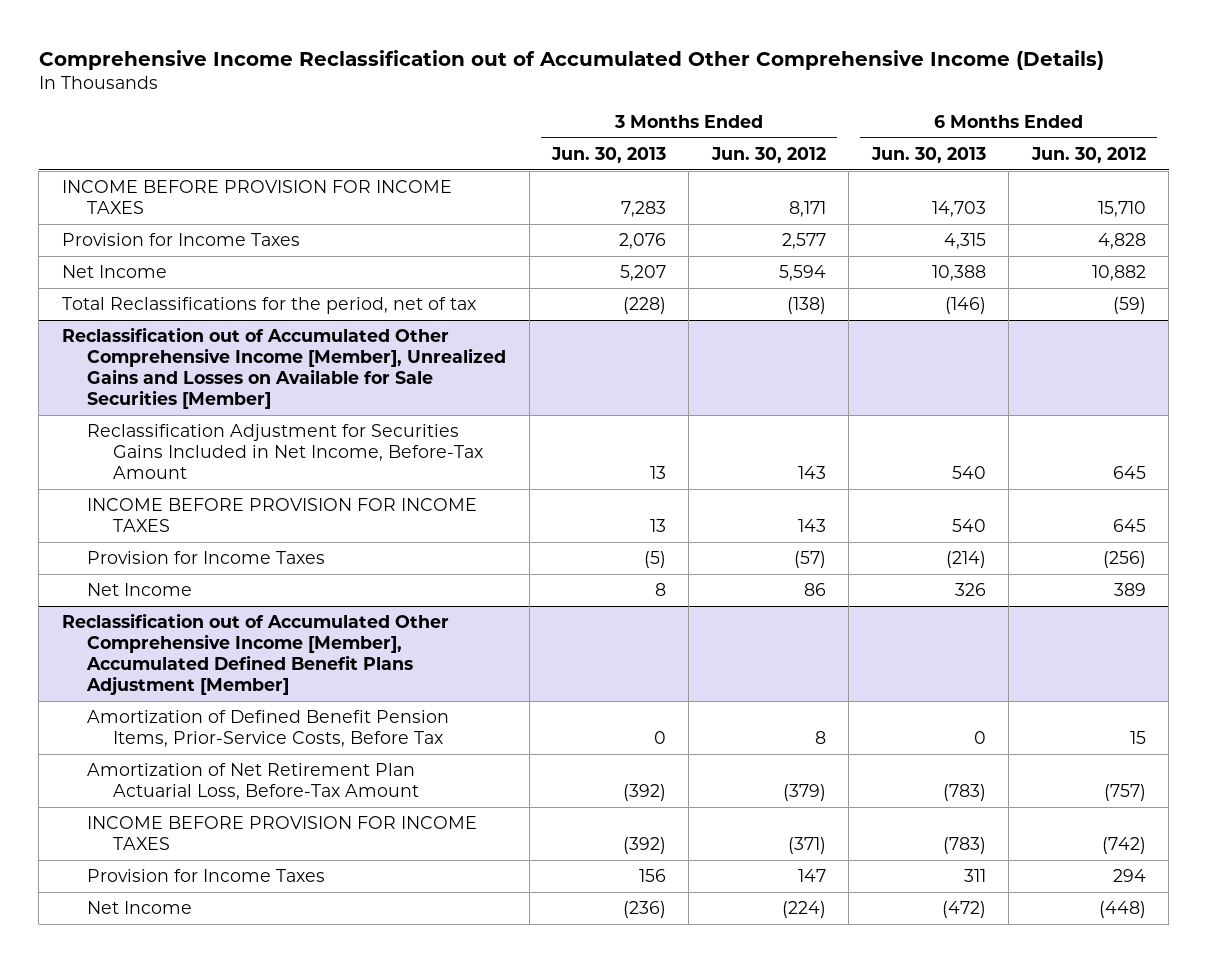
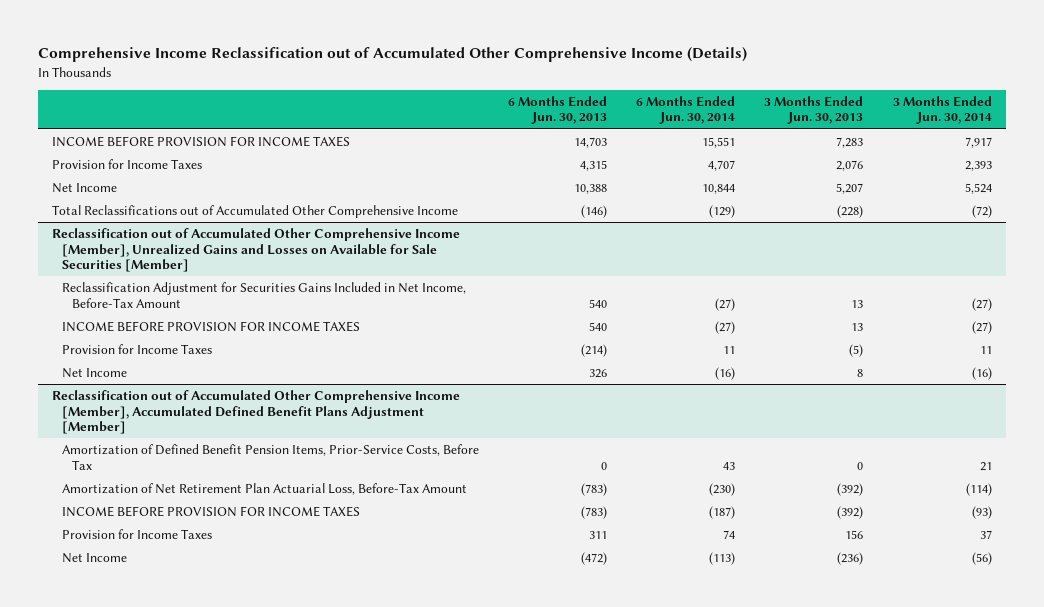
[710,146,826,163] Jun. 30, 2012 -> none
[1030,146,1146,163] Jun. 30, 2012 -> none
none -> [636,95,736,125] 6 Months Ended Jun. 30, 2014
none -> [892,95,992,125] 3 Months Ended Jun. 30, 2014
[61,296,476,314] Total Reclassifications for the period, net of tax -> [52,204,459,218] Total Reclassifications out of Accumulated Other Comprehensive Income

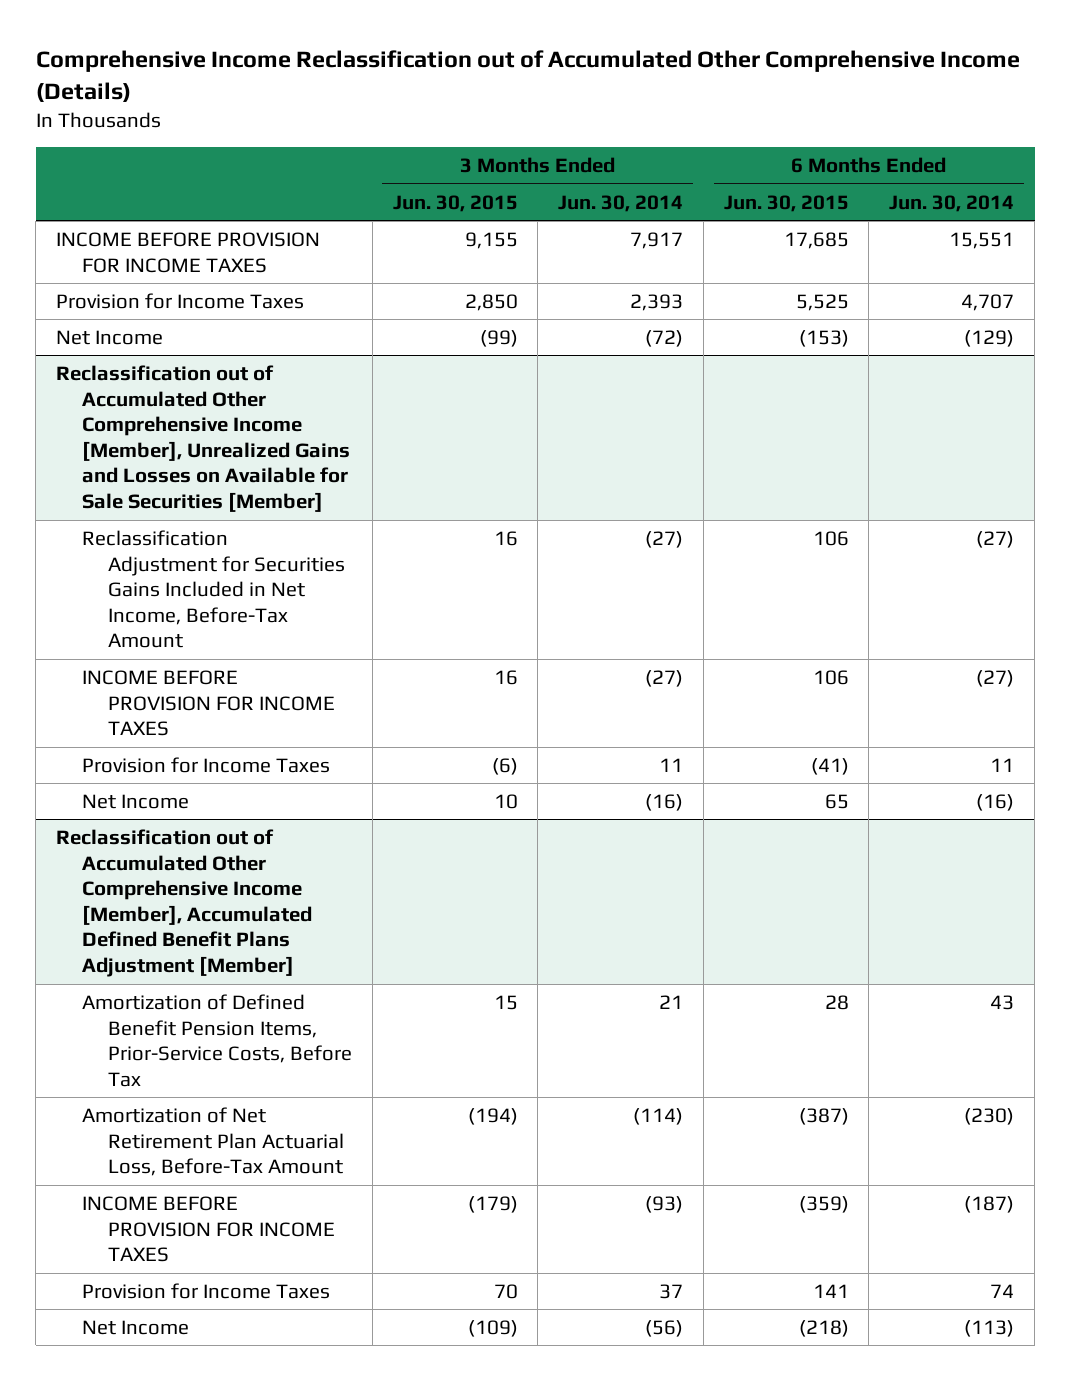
[508,95,608,125] 6 Months Ended Jun. 30, 2013 -> none
[764,95,864,125] 3 Months Ended Jun. 30, 2013 -> none
none -> [392,194,518,212] Jun. 30, 2015
none -> [723,194,849,212] Jun. 30, 2015
[52,204,459,218] Total Reclassifications out of Accumulated Other Comprehensive Income -> none
[702,183,736,194] 10,844 -> [964,329,1015,347] (129)
[964,182,992,194] 5,524 -> [645,329,684,347] (72)

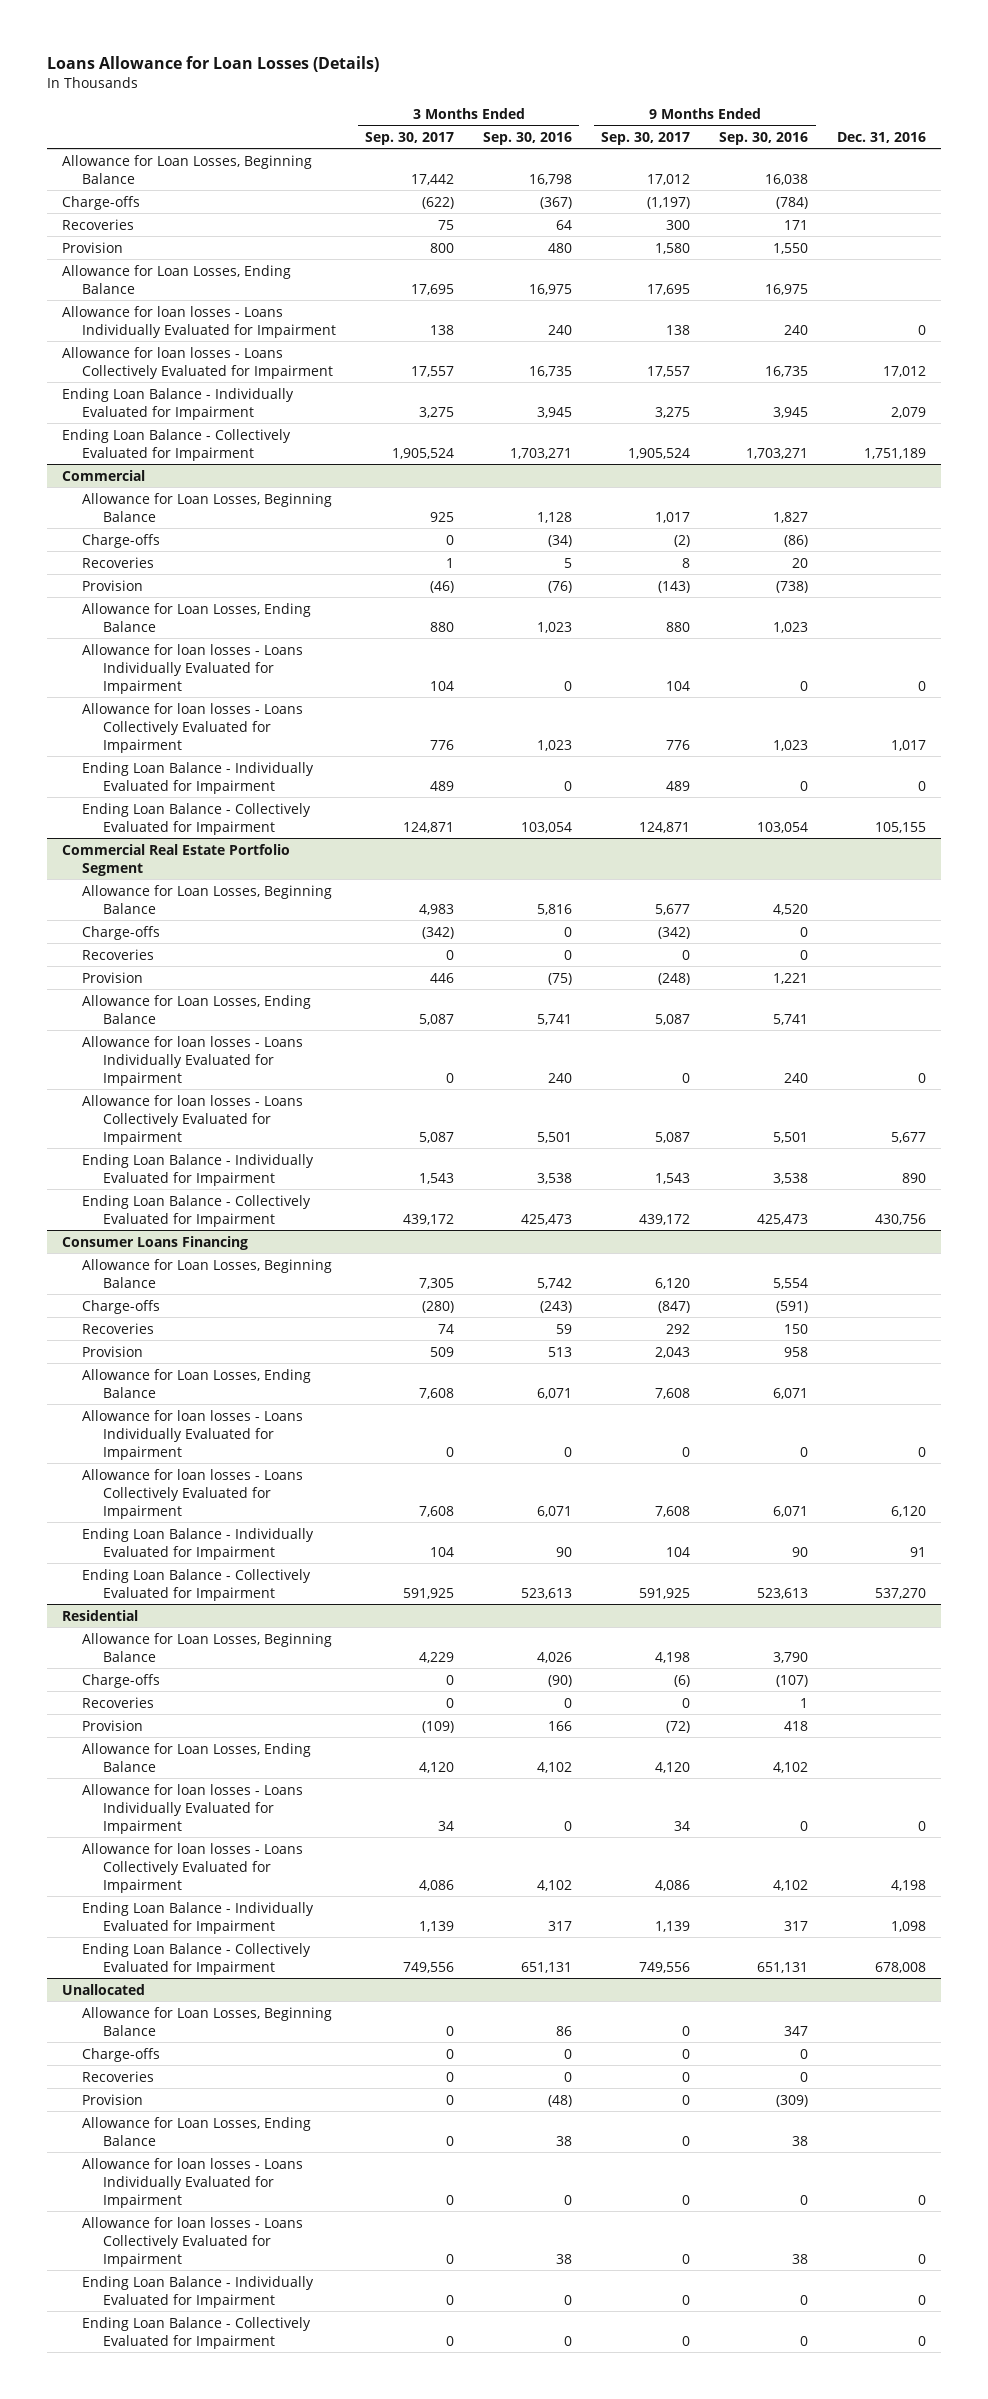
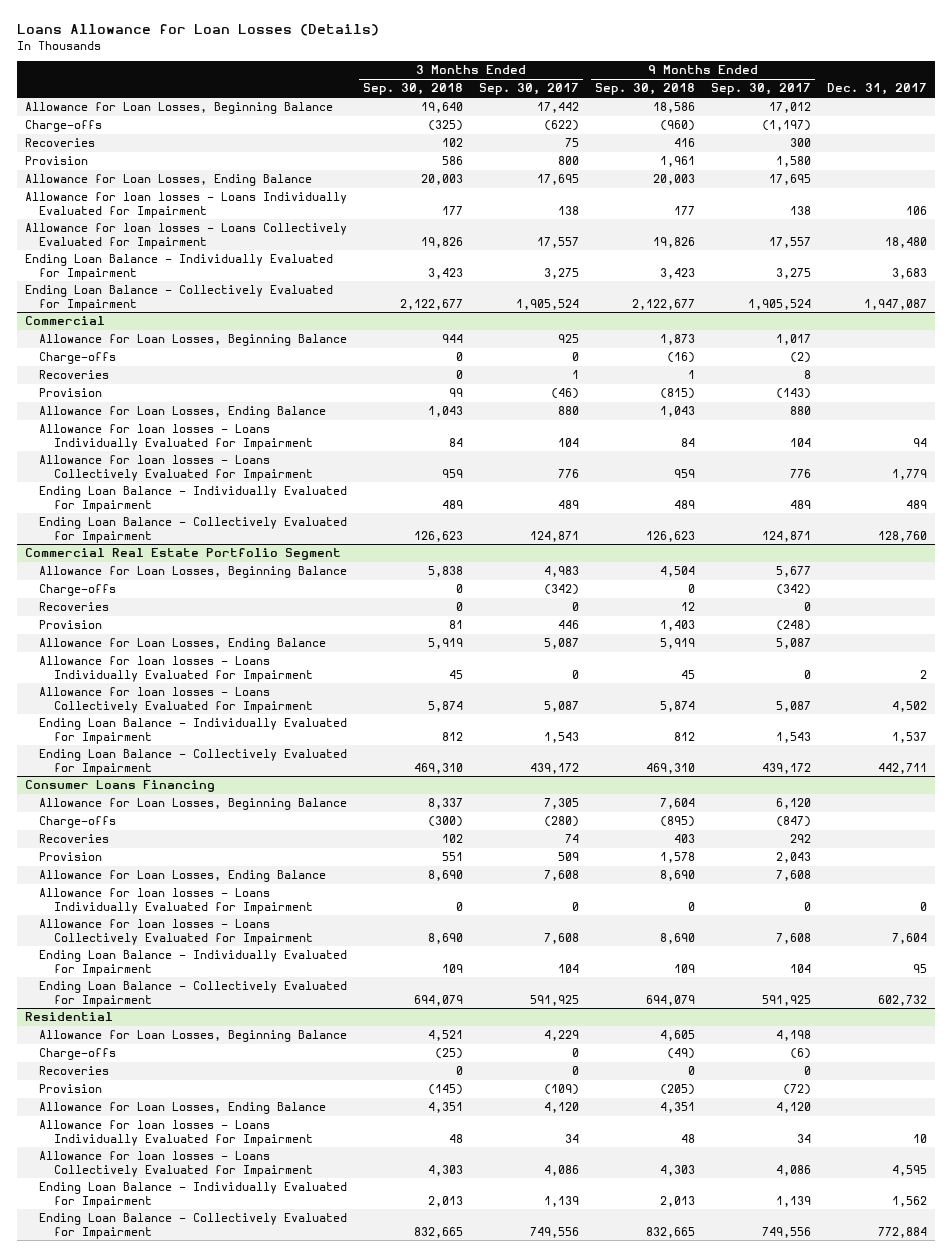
[483,131,573,145] Sep. 30, 2016 -> none
[719,131,809,145] Sep. 30, 2016 -> none
[837,131,927,143] Dec. 31, 2016 -> none
none -> [363,83,464,96] Sep. 30, 2018
none -> [594,83,695,96] Sep. 30, 2018
none -> [826,83,927,96] Dec. 31, 2017
[61,1983,145,1995] Unallocated -> none
[82,2006,333,2036] Allowance for Loan Losses, Beginning Balance -> none
[82,2047,161,2062] Charge-offs -> none
[82,2070,155,2082] Recoveries -> none
[82,2093,144,2105] Provision -> none
[82,2116,312,2146] Allowance for Loan Losses, Ending Balance -> none
[82,2157,304,2208] Allowance for loan losses - Loans Individually Evaluated for Impairment -> none
[82,2216,304,2267] Allowance for loan losses - Loans Collectively Evaluated for Impairment -> none
[82,2275,315,2308] Ending Loan Balance - Individually Evaluated for Impairment -> none
[82,2316,312,2349] Ending Loan Balance - Collectively Evaluated for Impairment -> none

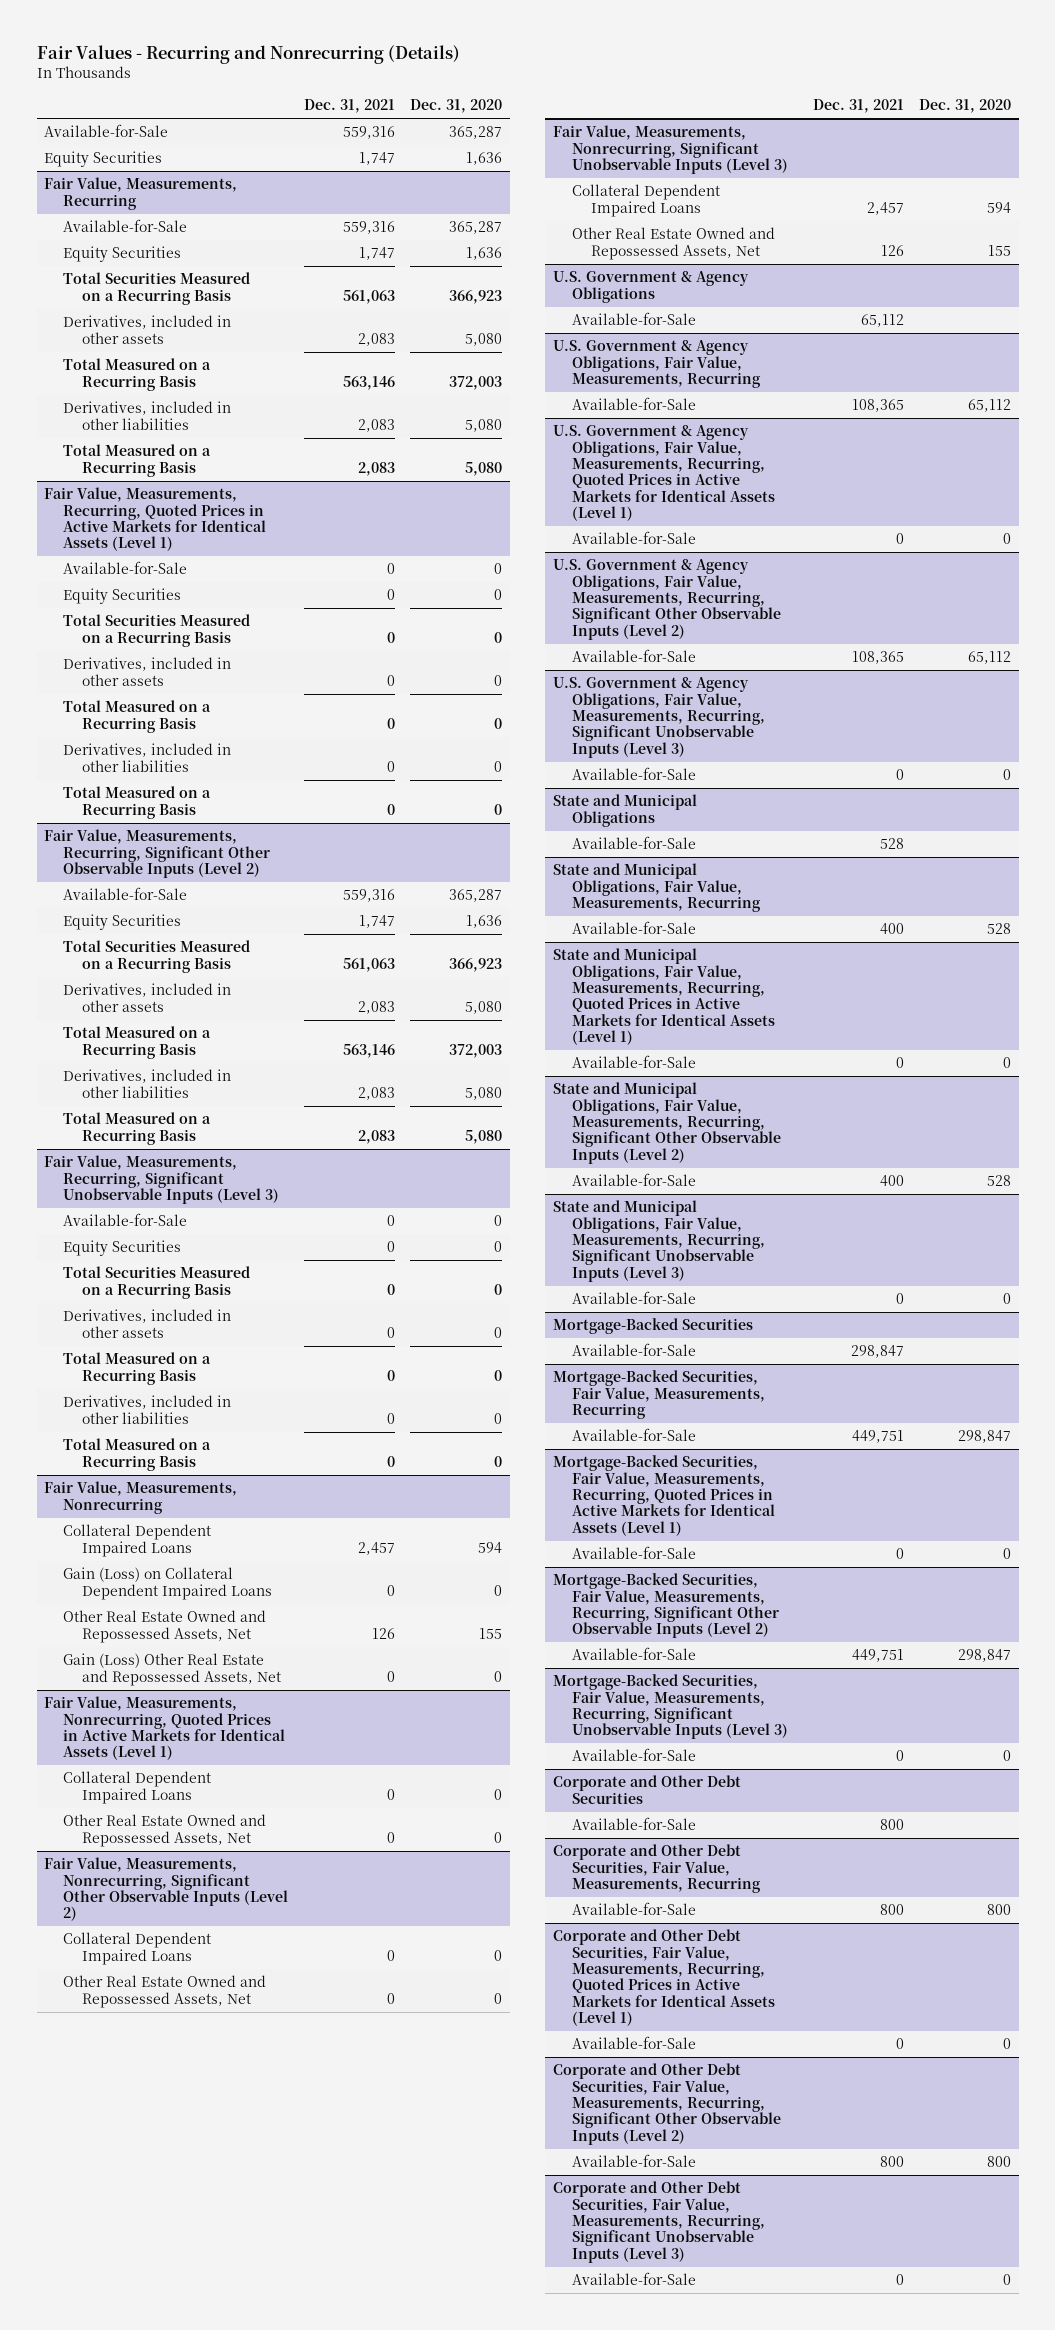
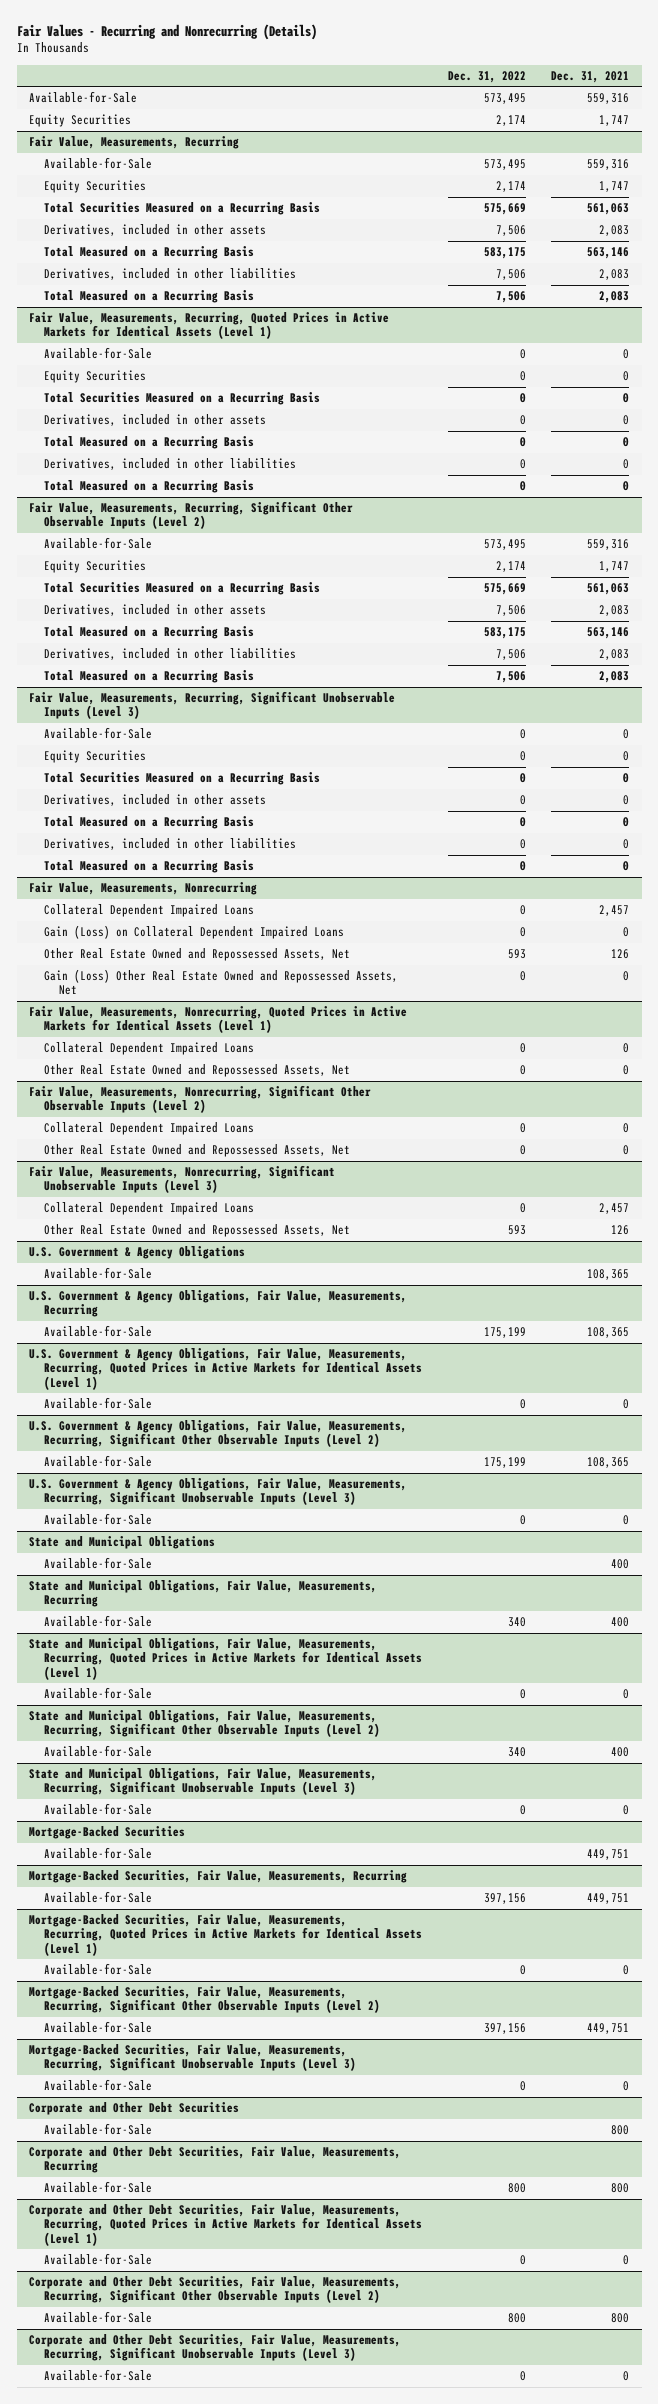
[410,99,503,114] Dec. 31, 2020 -> none
none -> [447,70,526,83] Dec. 31, 2022
[63,1653,282,1686] Gain (Loss) Other Real Estate and Repossessed Assets, Net -> [44,969,399,996] Gain (Loss) Other Real Estate Owned and Repossessed Assets, Net
[860,314,904,328] 65,112 -> [586,1269,629,1281] 108,365
[879,838,904,850] 528 -> [610,1559,629,1570] 400
[850,1345,904,1359] 298,847 -> [586,1849,629,1861] 449,751

